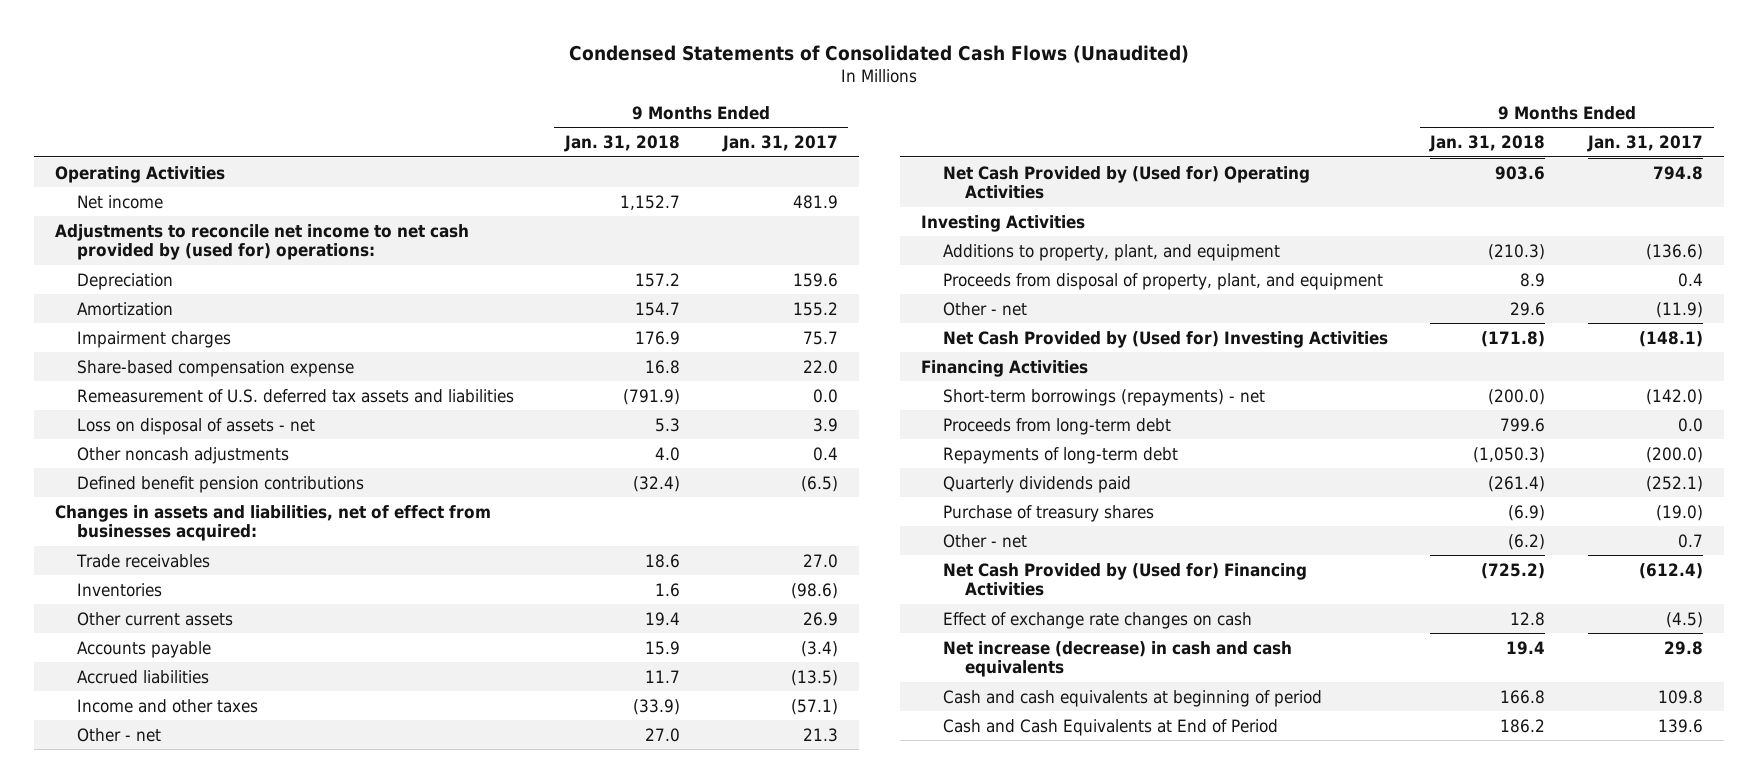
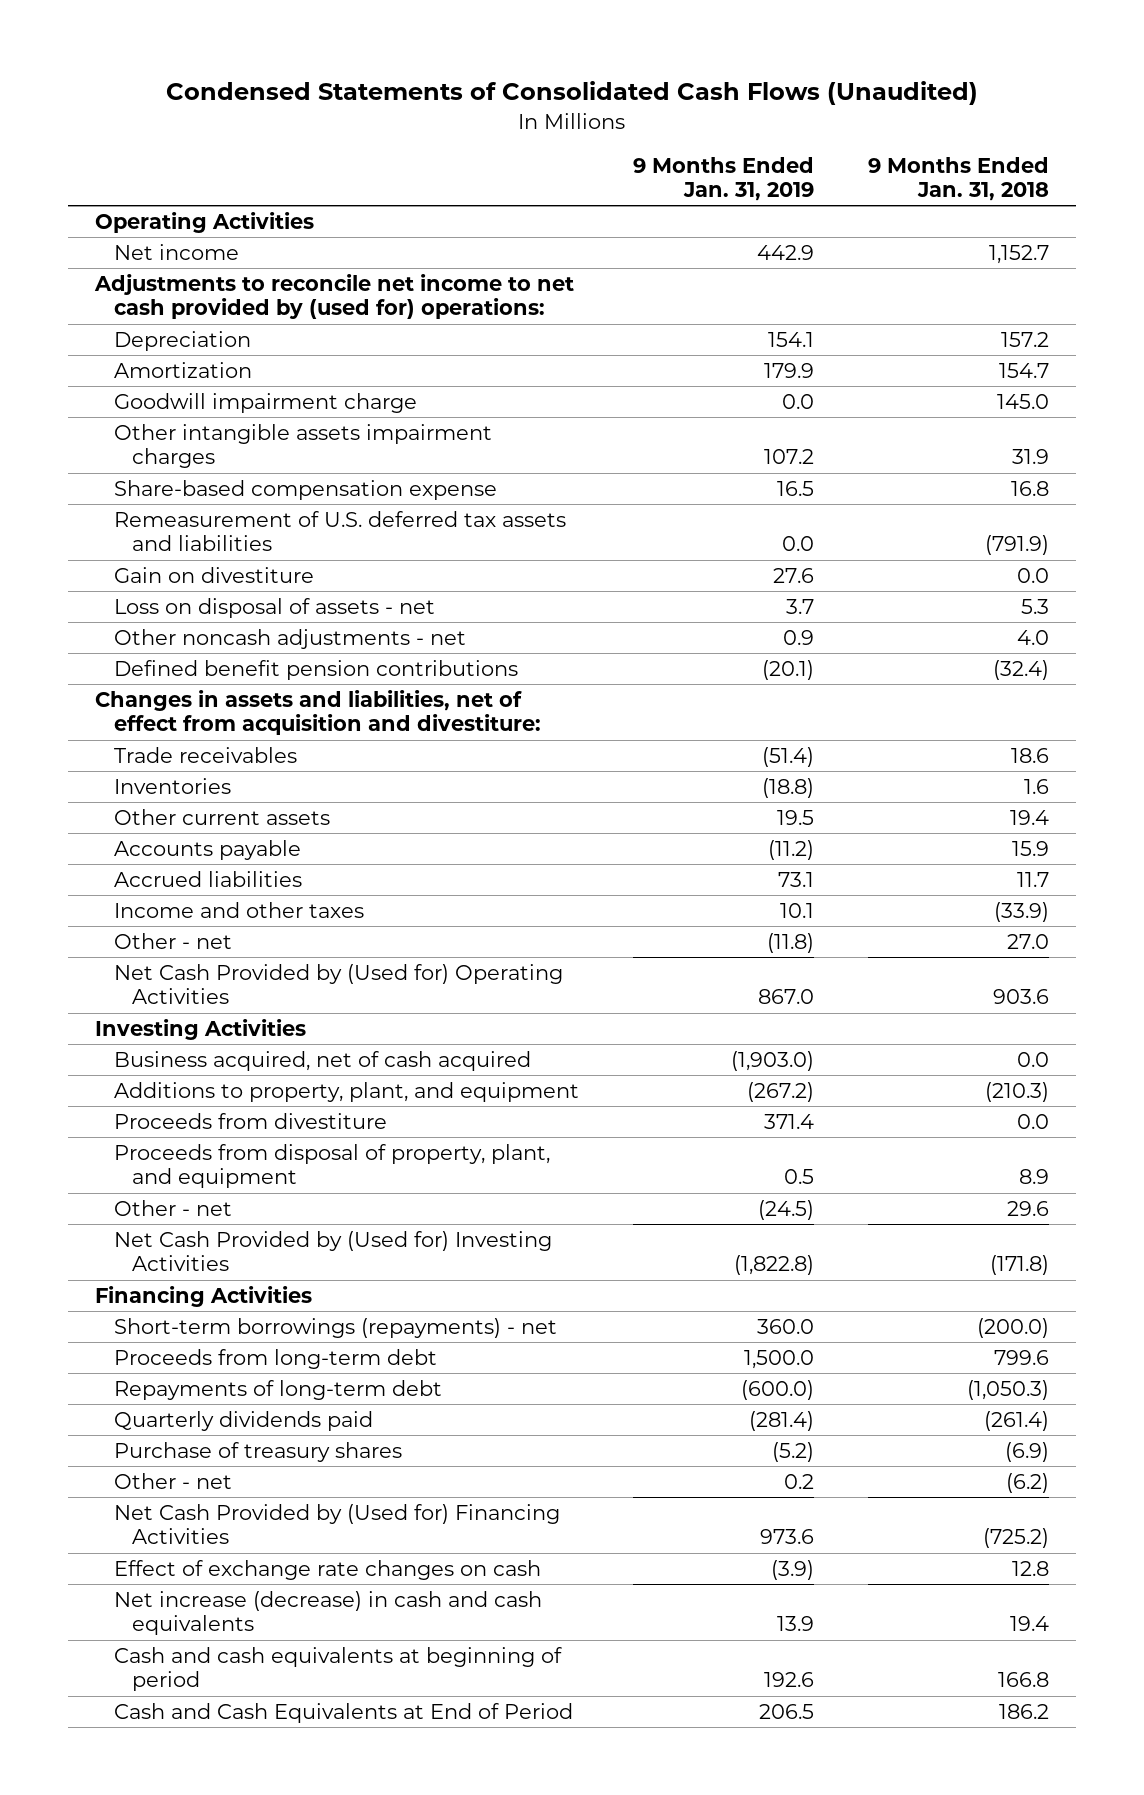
[721,134,838,152] Jan. 31, 2017 -> none
none -> [632,156,814,201] 9 Months Ended Jan. 31, 2019
[77,330,232,348] Impairment charges -> none
none -> [113,392,417,413] Goodwill impairment charge
none -> [113,423,492,469] Other intangible assets impairment charges
none -> [113,566,314,583] Gain on divestiture
[77,446,290,464] Other noncash adjustments -> [113,628,466,649] Other noncash adjustments - net
[55,504,492,542] Changes in assets and liabilities, net of effect from businesses acquired: -> [94,689,541,736] Changes in assets and liabilities, net of effect from acquisition and divestiture:
none -> [113,1050,531,1071] Business acquired, net of cash acquired
none -> [113,1112,387,1129] Proceeds from divestiture

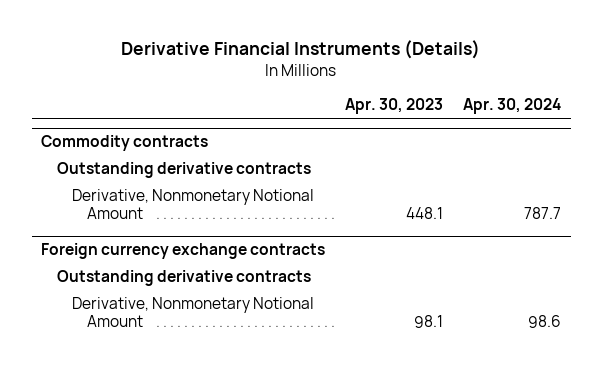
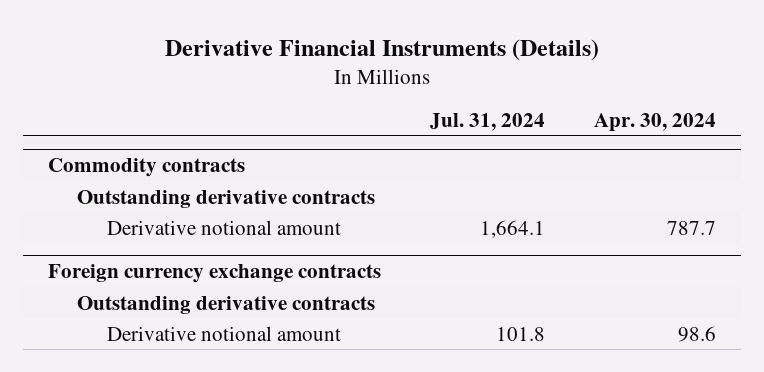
[345,98,444,115] Apr. 30, 2023 -> none
none -> [430,113,546,132] Jul. 31, 2024
[71,189,314,220] Derivative, Nonmonetary Notional Amount -> [106,219,341,235] Derivative notional amount
[71,297,314,328] Derivative, Nonmonetary Notional Amount -> [106,325,341,341] Derivative notional amount

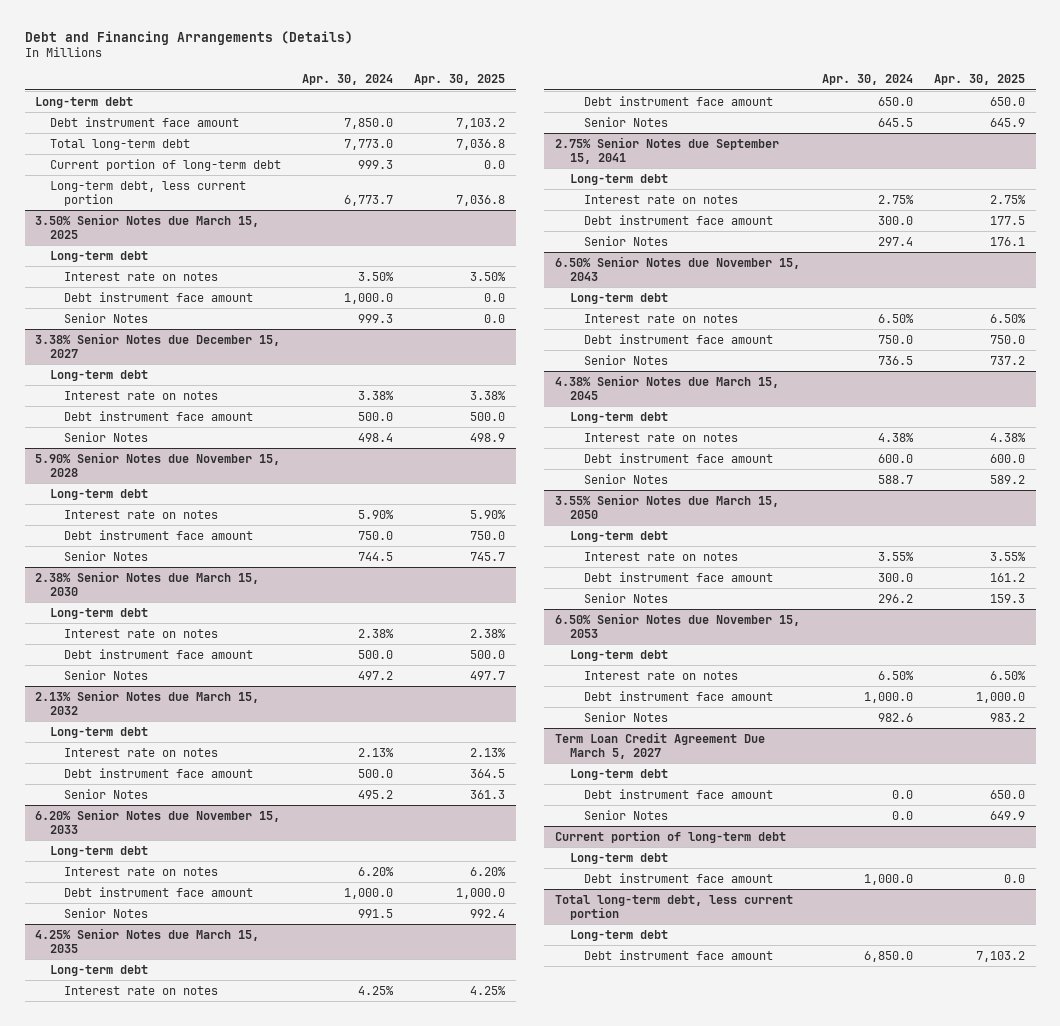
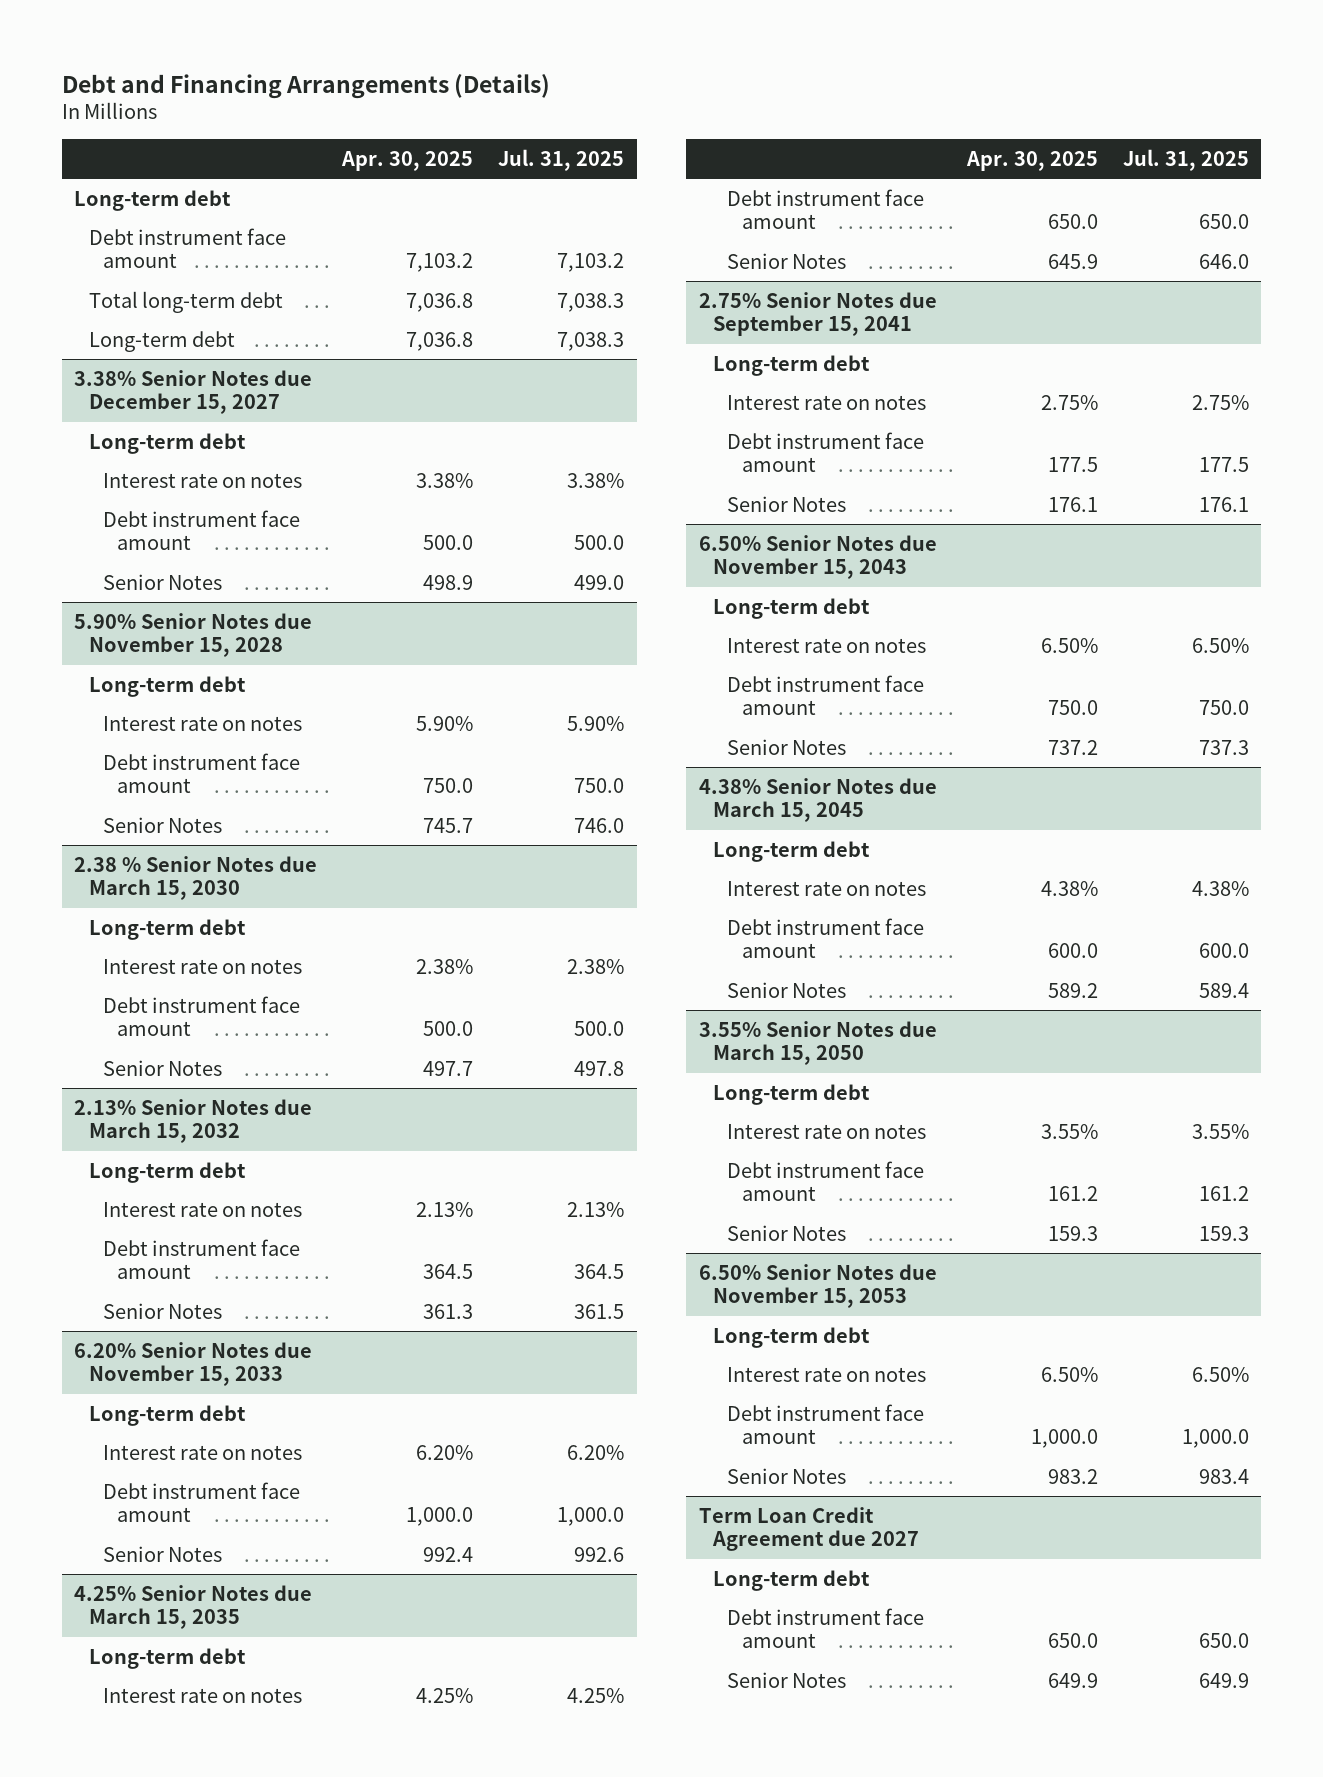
[302,74,394,86] Apr. 30, 2024 -> none
none -> [498,148,625,171] Jul. 31, 2025
[49,158,281,171] Current portion of long-term debt -> none
[35,213,260,239] 3.50% Senior Notes due March 15, 2025 -> none
[49,250,148,262] Long-term debt -> none
[64,271,219,281] Interest rate on notes -> none
[64,291,254,302] Debt instrument face amount -> none
[64,312,149,323] Senior Notes -> none
[49,180,246,206] Long-term debt, less current portion -> [88,330,235,352] Long-term debt
[35,570,260,596] 2.38% Senior Notes due March 15, 2030 -> [74,855,318,901] 2.38 % Senior Notes due March 15, 2030
[554,731,765,759] Term Loan Credit Agreement Due March 5, 2027 -> [698,1506,920,1552] Term Loan Credit Agreement due 2027
[554,829,786,843] Current portion of long-term debt -> none
[569,852,668,864] Long-term debt -> none
[584,872,774,883] Debt instrument face amount -> none
[554,894,793,920] Total long-term debt, less current portion -> none
[569,929,668,941] Long-term debt -> none
[584,949,774,960] Debt instrument face amount -> none

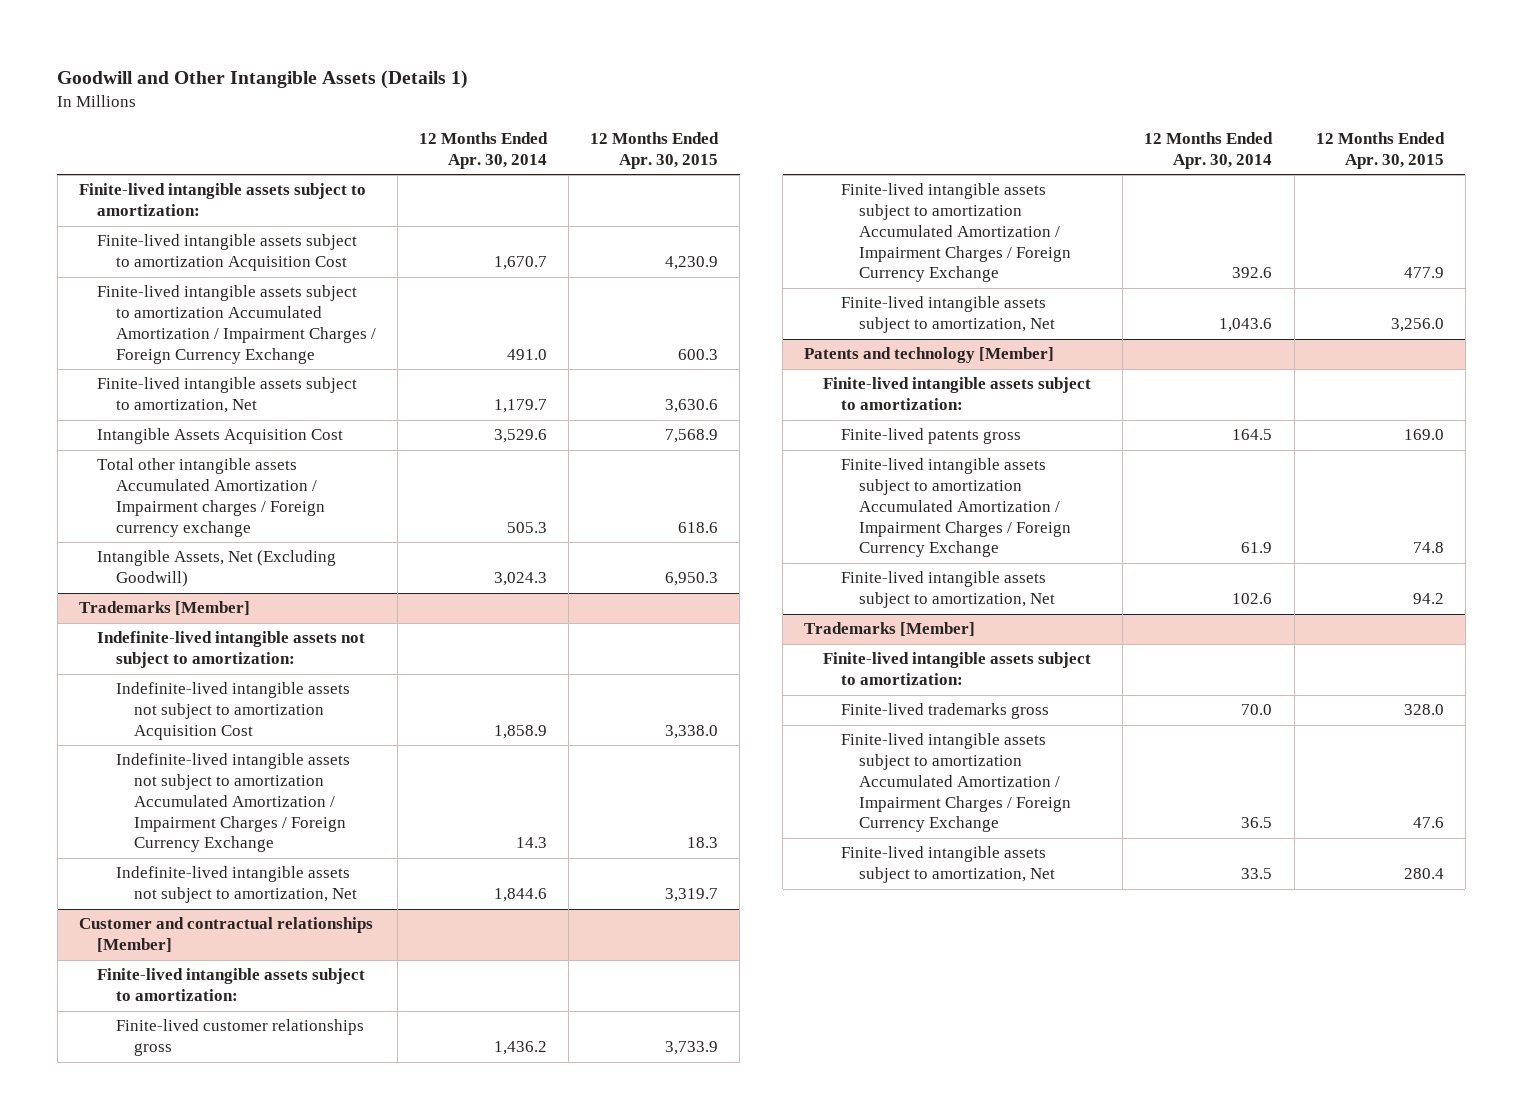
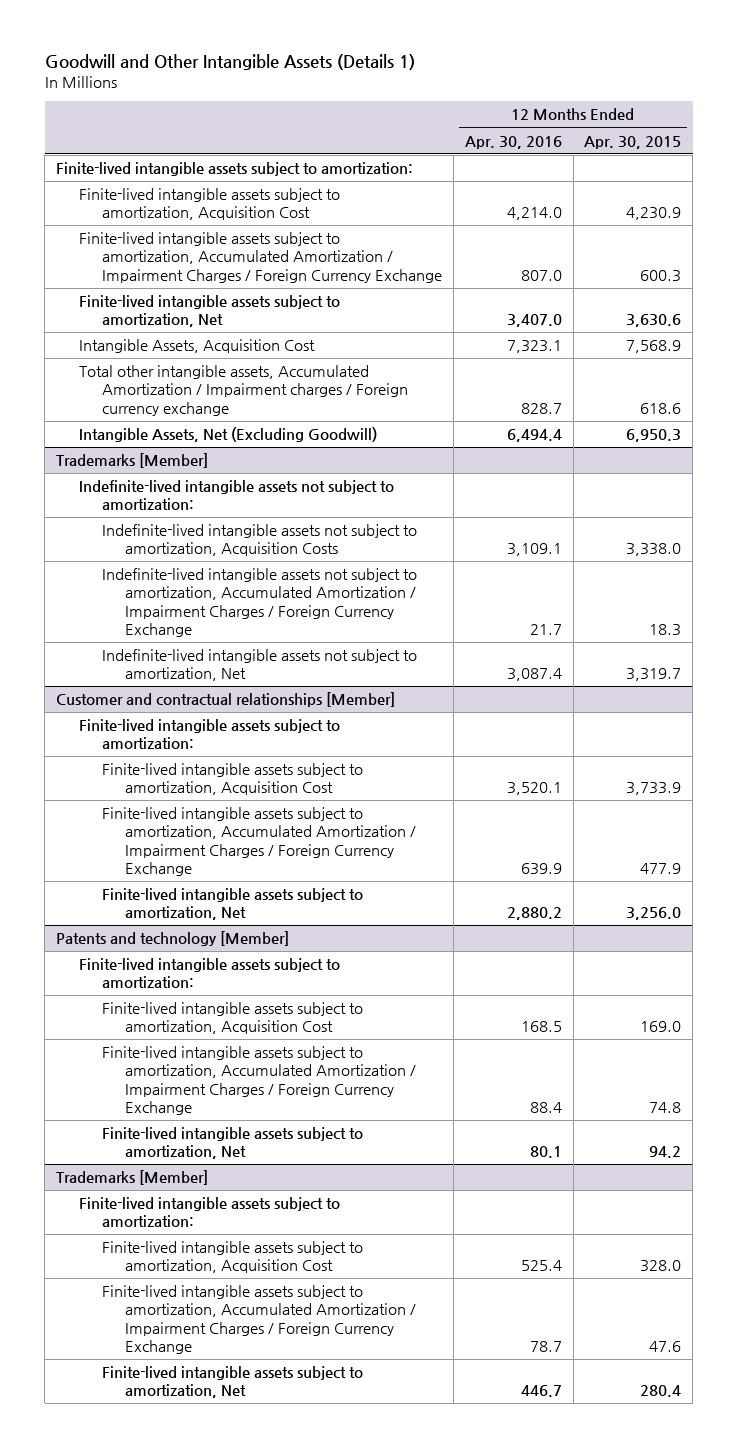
[418,132,548,169] 12 Months Ended Apr. 30, 2014 -> none
none -> [464,135,562,149] Apr. 30, 2016
[97,234,358,272] Finite-lived intangible assets subject to amortization Acquisition Cost -> [78,188,340,221] Finite-lived intangible assets subject to amortization, Acquisition Cost
[97,285,376,364] Finite-lived intangible assets subject to amortization Accumulated Amortization / Impairment Charges / Foreign Currency Exchange -> [78,232,442,283] Finite-lived intangible assets subject to amortization, Accumulated Amortization / Impairment Charges / Foreign Currency Exchange
[97,428,344,445] Intangible Assets Acquisition Cost -> [78,339,315,354] Intangible Assets, Acquisition Cost
[97,458,325,537] Total other intangible assets Accumulated Amortization / Impairment charges / Foreign currency exchange -> [78,365,408,416] Total other intangible assets, Accumulated Amortization / Impairment charges / Foreign currency exchange
[115,682,350,740] Indefinite-lived intangible assets not subject to amortization Acquisition Cost -> [101,524,417,557] Indefinite-lived intangible assets not subject to amortization, Acquisition Costs
[115,753,350,853] Indefinite-lived intangible assets not subject to amortization Accumulated Amortization / Impairment Charges / Foreign Currency Exchange -> [101,568,417,638] Indefinite-lived intangible assets not subject to amortization, Accumulated Amortization / Impairment Charges / Foreign Currency Exchange
[115,1019,364,1057] Finite-lived customer relationships gross -> [101,763,363,796] Finite-lived intangible assets subject to amortization, Acquisition Cost
[841,183,1072,283] Finite-lived intangible assets subject to amortization Accumulated Amortization / Impairment Charges / Foreign Currency Exchange -> [101,807,416,877] Finite-lived intangible assets subject to amortization, Accumulated Amortization / Impairment Charges / Foreign Currency Exchange
[841,428,1022,445] Finite-lived patents gross -> [101,1002,363,1035] Finite-lived intangible assets subject to amortization, Acquisition Cost
[841,458,1072,558] Finite-lived intangible assets subject to amortization Accumulated Amortization / Impairment Charges / Foreign Currency Exchange -> [101,1046,416,1116] Finite-lived intangible assets subject to amortization, Accumulated Amortization / Impairment Charges / Foreign Currency Exchange
[841,703,1050,720] Finite-lived trademarks gross -> [101,1241,363,1274] Finite-lived intangible assets subject to amortization, Acquisition Cost
[841,733,1072,833] Finite-lived intangible assets subject to amortization Accumulated Amortization / Impairment Charges / Foreign Currency Exchange -> [101,1285,416,1355] Finite-lived intangible assets subject to amortization, Accumulated Amortization / Impairment Charges / Foreign Currency Exchange

